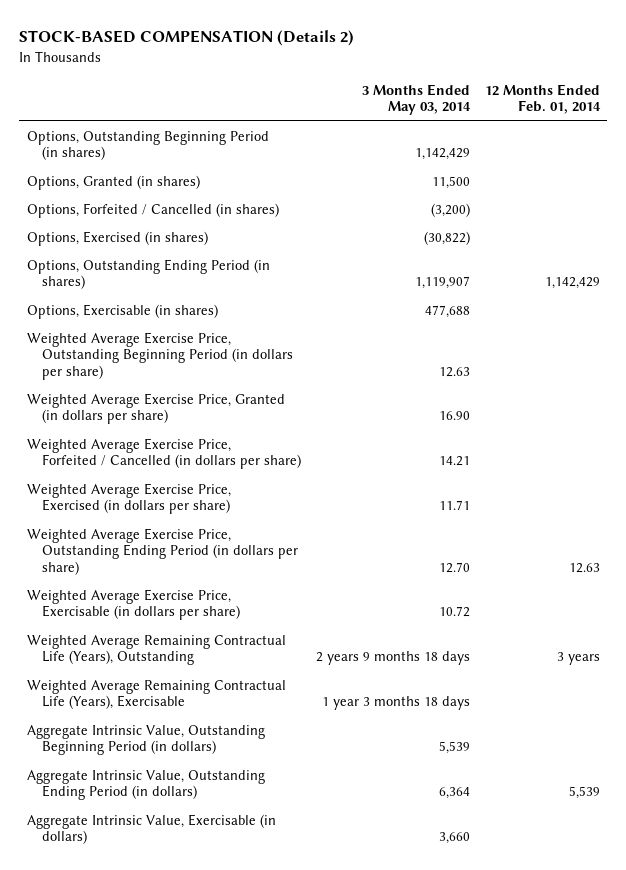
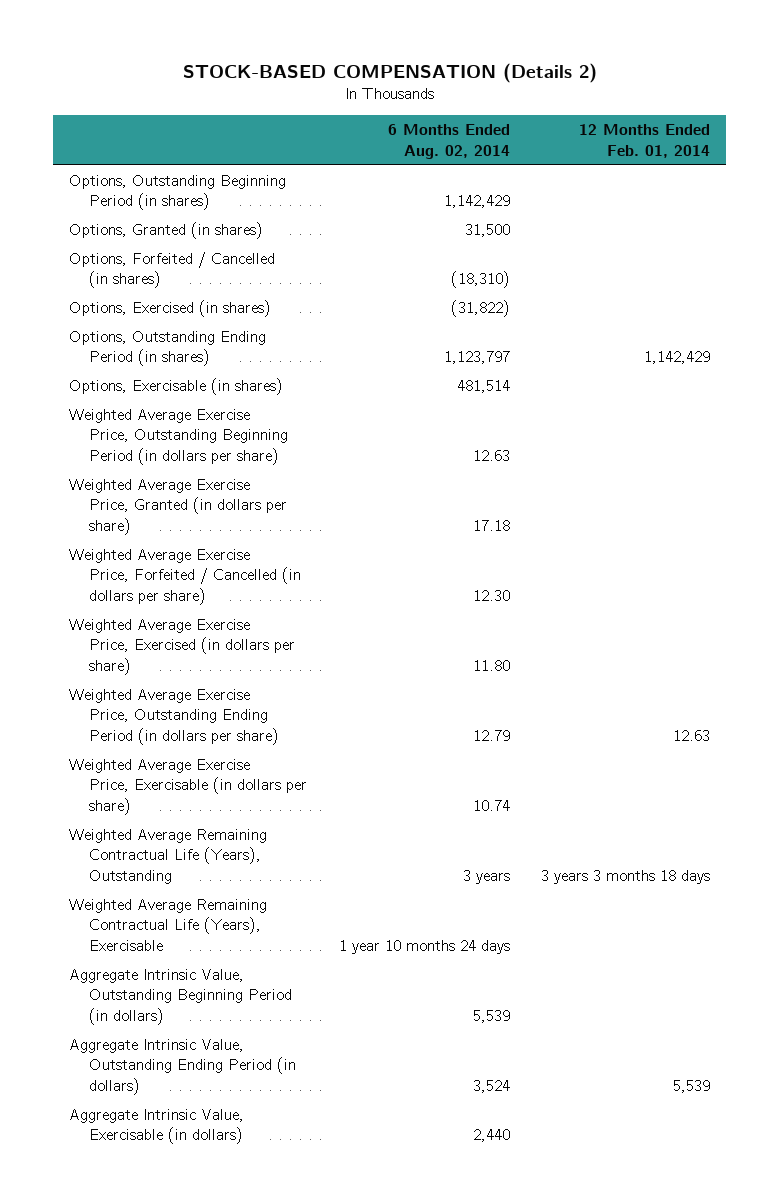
[361,83,471,116] 3 Months Ended May 03, 2014 -> none
none -> [387,124,510,159] 6 Months Ended Aug. 02, 2014
[556,652,600,666] 3 years -> [541,870,711,885] 3 years 3 months 18 days

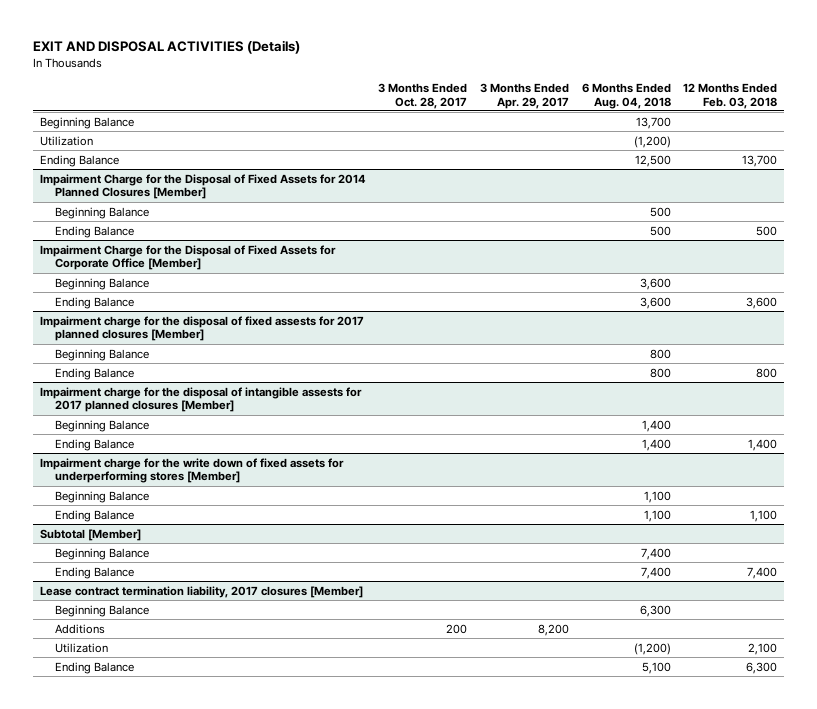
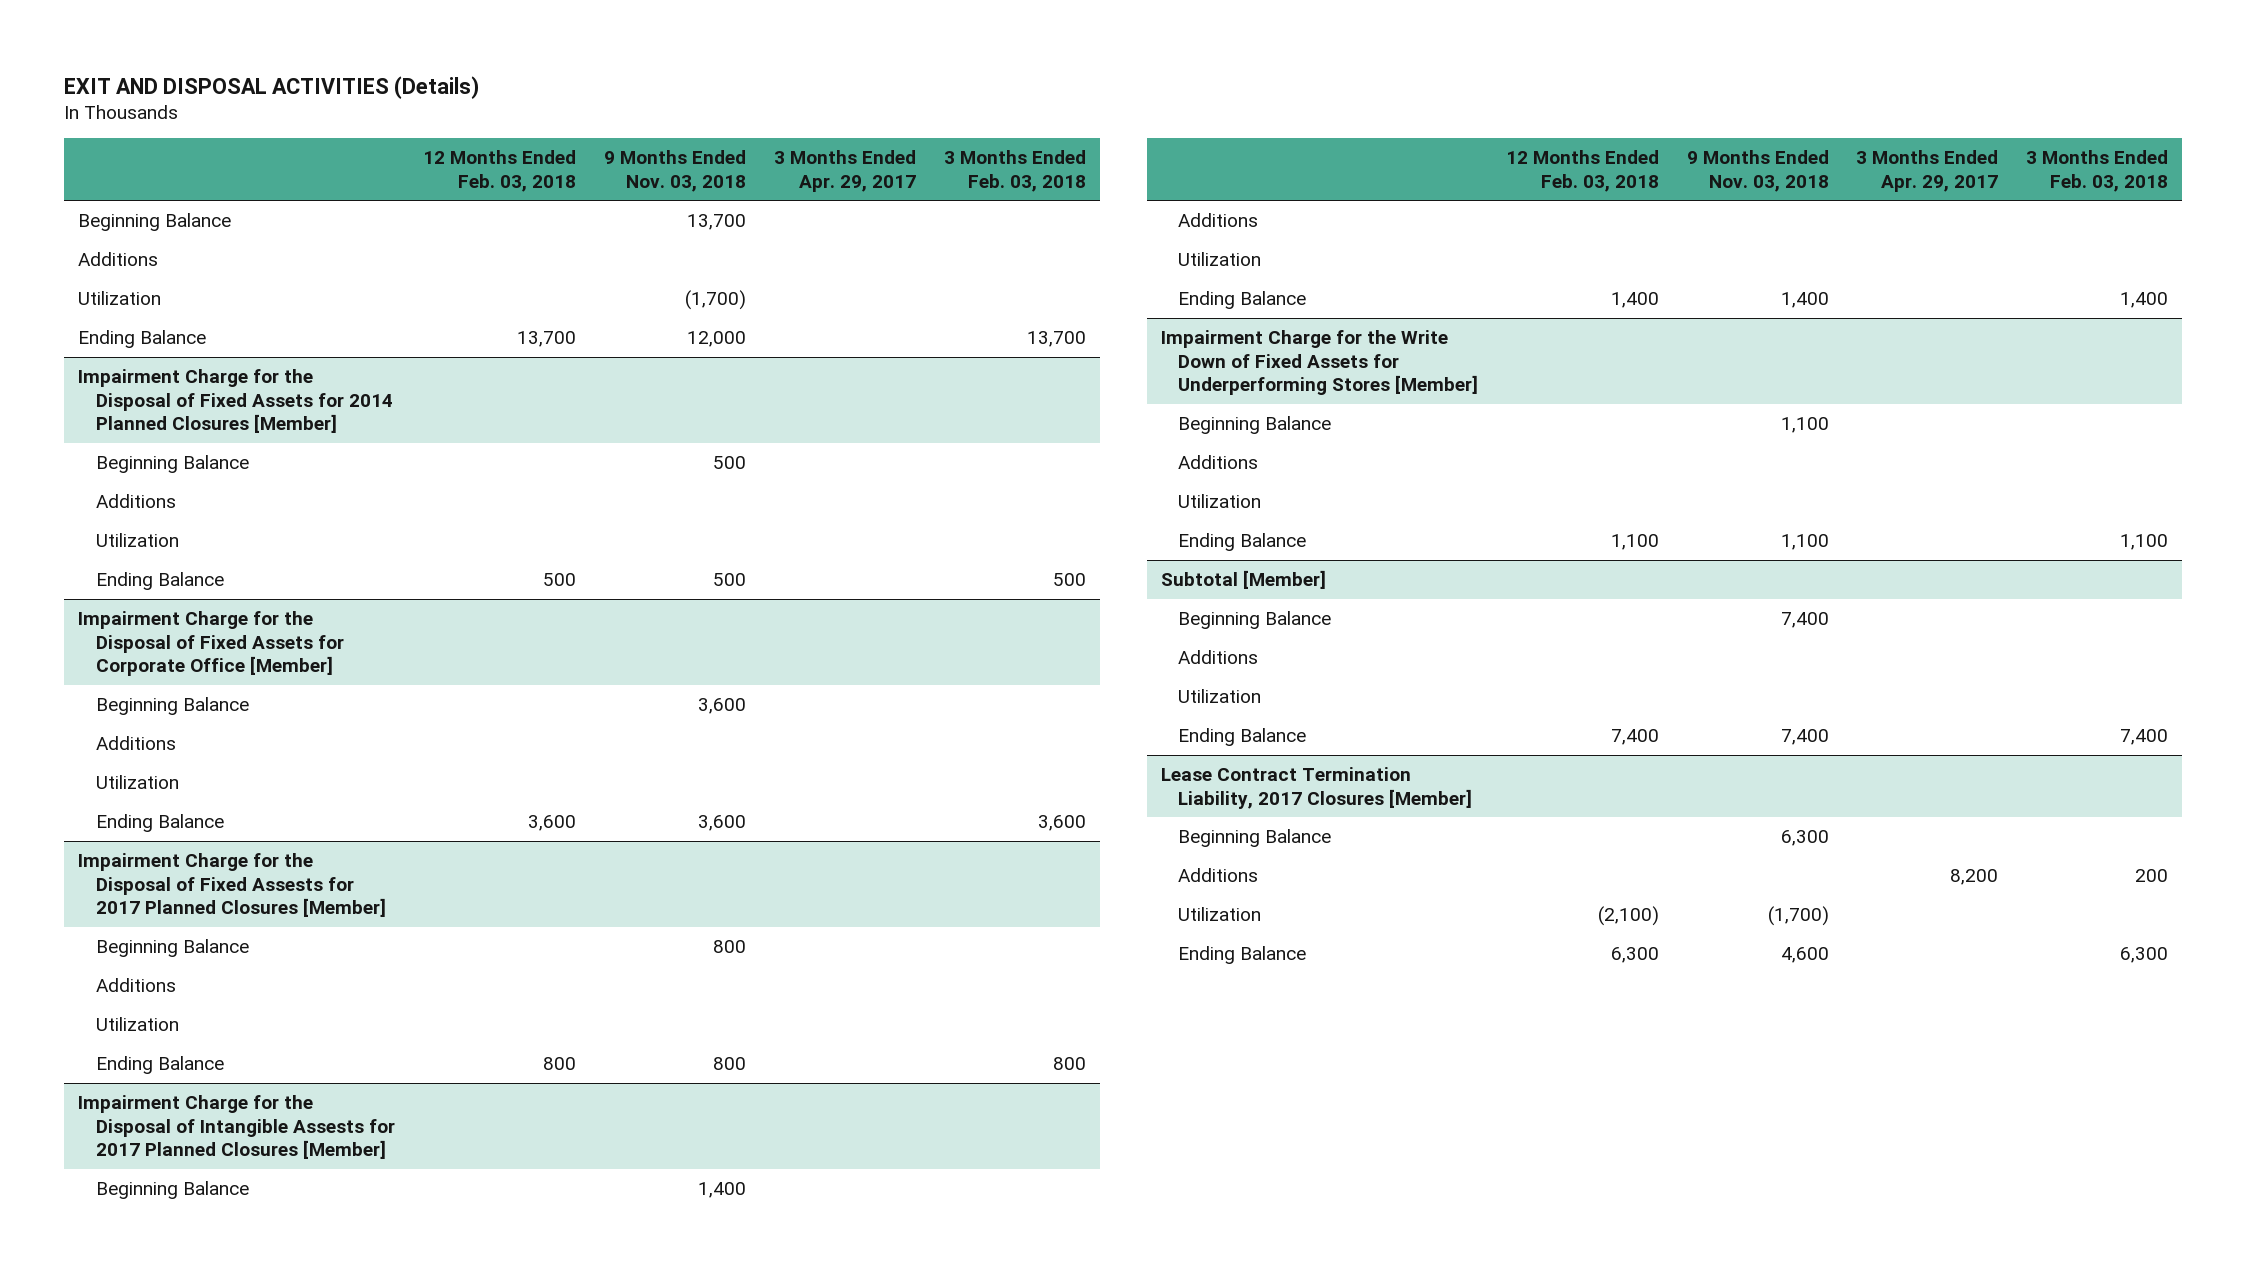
[378,82,468,109] 3 Months Ended Oct. 28, 2017 -> none
[581,82,671,109] 6 Months Ended Aug. 04, 2018 -> none
none -> [604,149,747,192] 9 Months Ended Nov. 03, 2018
none -> [943,149,1086,192] 3 Months Ended Feb. 03, 2018
none -> [78,251,159,266] Additions
none -> [95,493,176,508] Additions
none -> [95,532,179,547] Utilization
none -> [95,735,176,750] Additions
none -> [95,774,179,789] Utilization
[39,315,364,342] Impairment charge for the disposal of fixed assests for 2017 planned closures [Member] -> [78,852,386,918] Impairment Charge for the Disposal of Fixed Assests for 2017 Planned Closures [Member]
none -> [95,977,176,992] Additions
none -> [95,1016,179,1031] Utilization
[39,386,362,413] Impairment charge for the disposal of intangible assests for 2017 planned closures [Member] -> [78,1094,395,1160] Impairment Charge for the Disposal of Intangible Assests for 2017 Planned Closures [Member]
none -> [1178,212,1259,227] Additions
none -> [1178,251,1262,266] Utilization
[39,457,344,484] Impairment charge for the write down of fixed assets for underperforming stores [Member] -> [1160,329,1479,396] Impairment Charge for the Write Down of Fixed Assets for Underperforming Stores [Member]
none -> [1178,454,1259,469] Additions
none -> [1178,493,1262,508] Utilization
none -> [1178,649,1259,664] Additions
none -> [1178,688,1262,703] Utilization
[39,585,363,598] Lease contract termination liability, 2017 closures [Member] -> [1160,766,1473,809] Lease Contract Termination Liability, 2017 Closures [Member]
[748,642,778,655] 2,100 -> [1597,905,1659,926] (2,100)

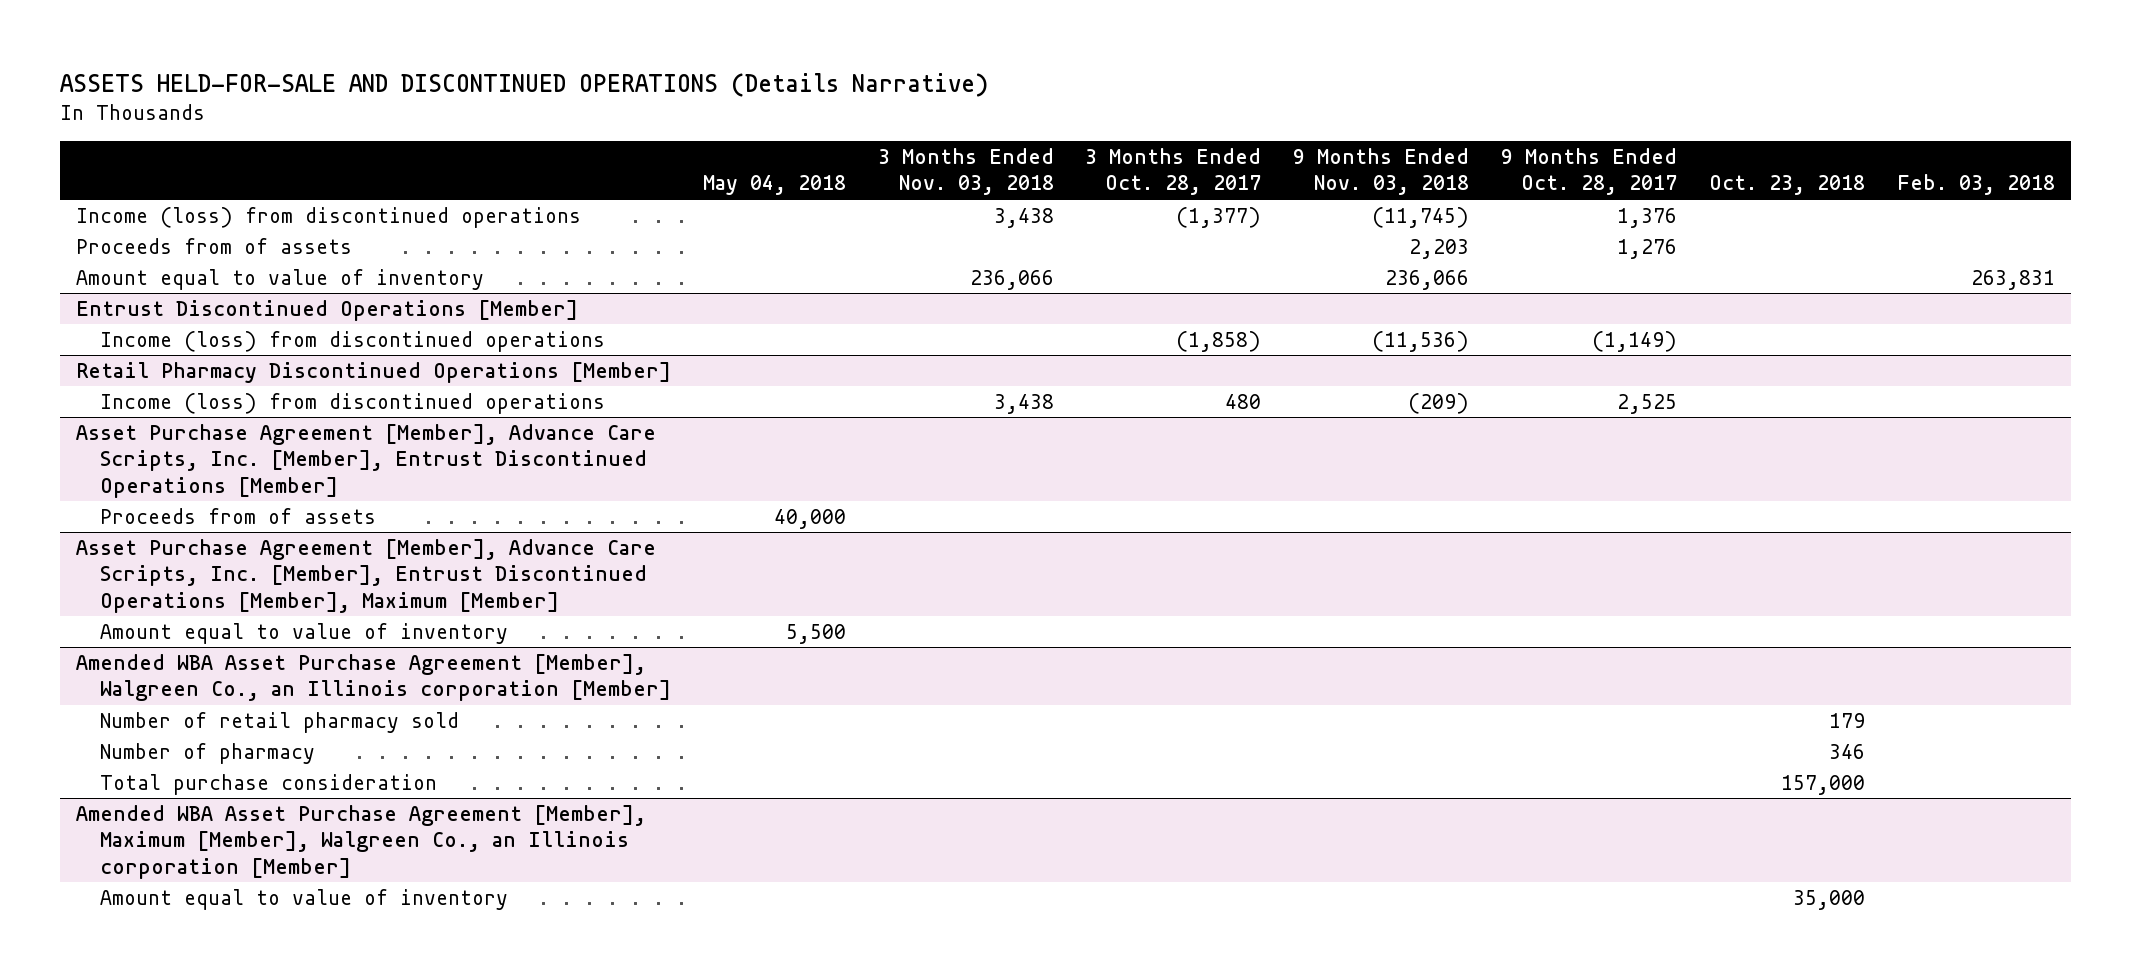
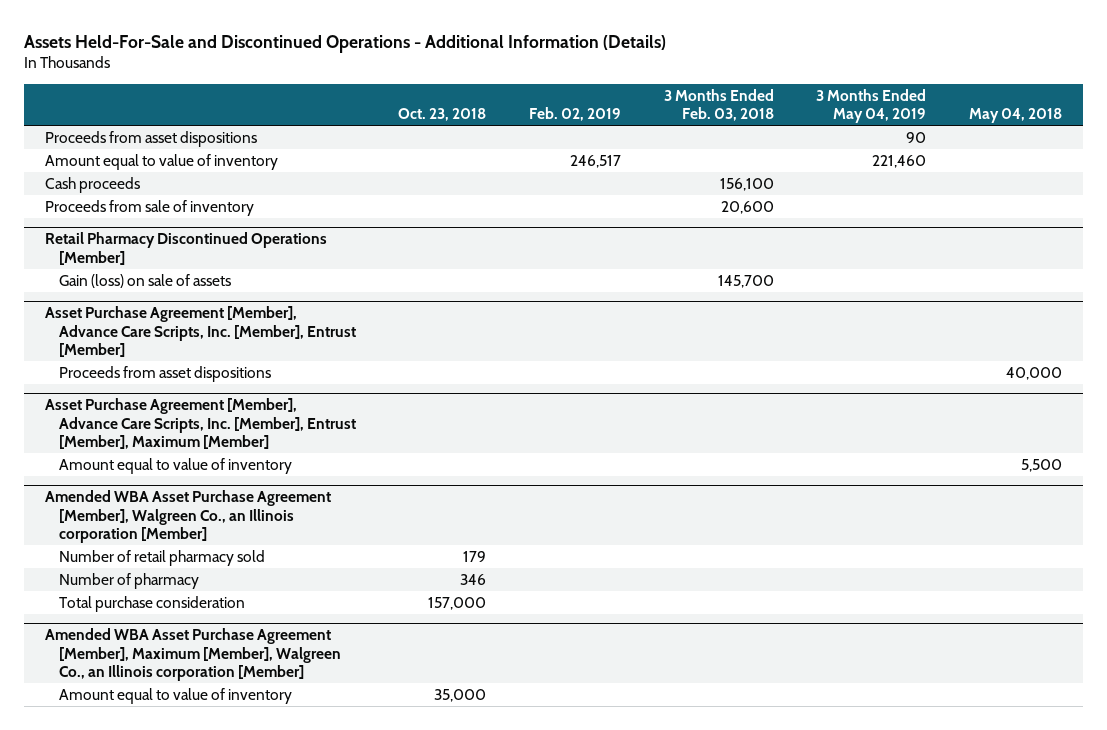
[60,73,989,98] ASSETS HELD-FOR-SALE AND DISCONTINUED OPERATIONS (Details Narrative) -> [24,34,667,53] Assets Held-For-Sale and Discontinued Operations - Additional Information (Details)
[877,148,1054,196] 3 Months Ended Nov. 03, 2018 -> none
[1085,148,1262,196] 3 Months Ended Oct. 28, 2017 -> none
[1293,148,1470,196] 9 Months Ended Nov. 03, 2018 -> none
[1501,148,1678,196] 9 Months Ended Oct. 28, 2017 -> none
[1896,174,2055,196] Feb. 03, 2018 -> none
none -> [529,107,622,122] Feb. 02, 2019
none -> [663,88,774,122] 3 Months Ended Feb. 03, 2018
none -> [816,88,927,124] 3 Months Ended May 04, 2019
[76,206,582,228] Income (loss) from discontinued operations -> none
[76,237,353,254] Proceeds from of assets -> [45,130,258,147] Proceeds from asset dispositions
[76,299,579,321] Entrust Discontinued Operations [Member] -> none
[99,330,605,352] Income (loss) from discontinued operations -> none
none -> [45,176,141,193] Cash proceeds
none -> [45,199,255,216] Proceeds from sale of inventory
[99,392,605,414] Income (loss) from discontinued operations -> none
none -> [58,273,231,288] Gain (loss) on sale of assets
[76,423,657,498] Asset Purchase Agreement [Member], Advance Care Scripts, Inc. [Member], Entrust Discontinued Operations [Member] -> [45,306,356,358] Asset Purchase Agreement [Member], Advance Care Scripts, Inc. [Member], Entrust [Member]
[99,507,376,524] Proceeds from of assets -> [58,365,271,382] Proceeds from asset dispositions
[76,538,657,613] Asset Purchase Agreement [Member], Advance Care Scripts, Inc. [Member], Entrust Discontinued Operations [Member], Maximum [Member] -> [45,398,356,450] Asset Purchase Agreement [Member], Advance Care Scripts, Inc. [Member], Entrust [Member], Maximum [Member]

